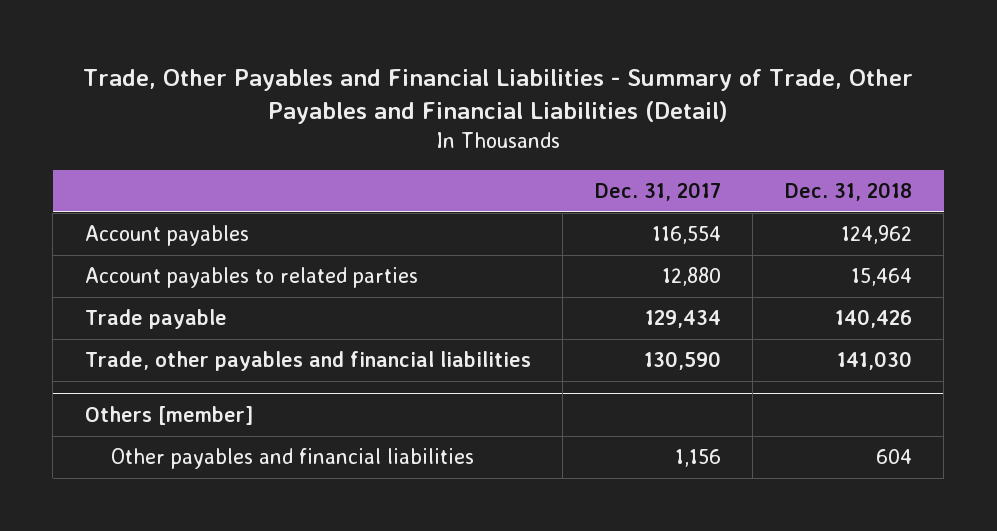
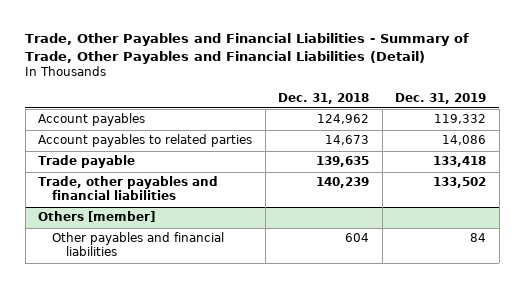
[594,182,721,202] Dec. 31, 2017 -> none
none -> [395,92,487,104] Dec. 31, 2019
[850,268,912,287] 15,464 -> [325,135,370,146] 14,673
[834,309,912,329] 140,426 -> [316,156,370,168] 139,635
[836,351,912,371] 141,030 -> [316,177,370,189] 140,239

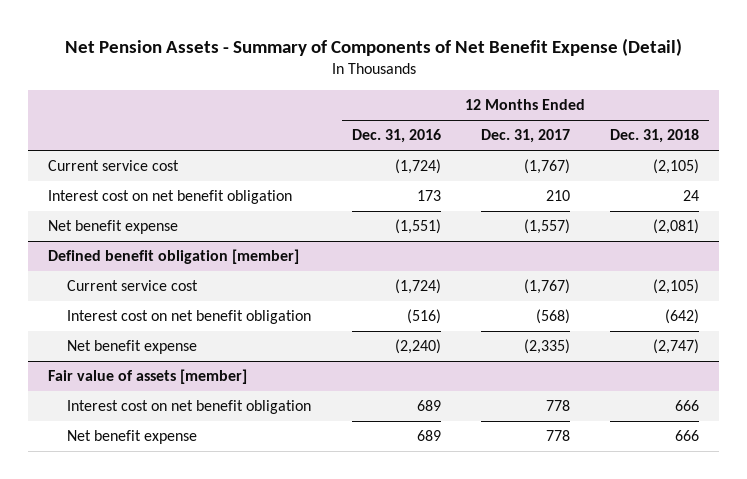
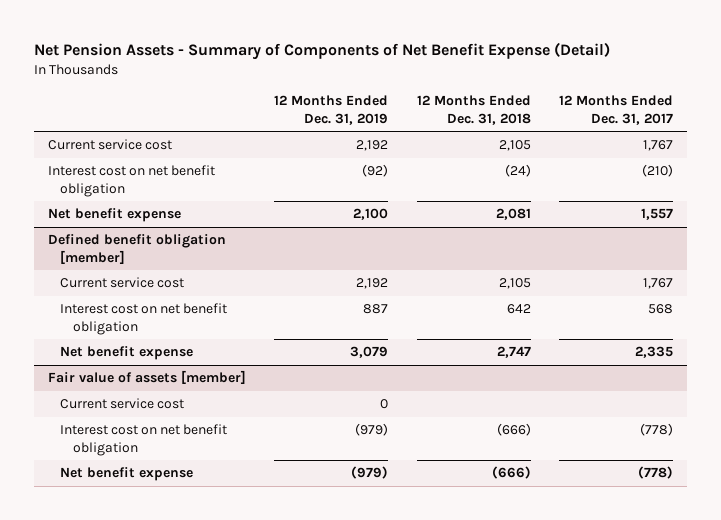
[351,129,441,144] Dec. 31, 2016 -> none
none -> [274,95,389,125] 12 Months Ended Dec. 31, 2019
[523,159,570,175] (1,767) -> [642,140,673,152] 1,767
[653,159,700,175] (2,105) -> [498,140,531,152] 2,105
[545,190,570,202] 210 -> [641,164,673,178] (210)
[683,190,700,202] 24 -> [504,164,531,178] (24)
[523,219,570,235] (1,557) -> [640,208,673,221] 1,557
[653,219,700,235] (2,081) -> [495,208,531,221] 2,081
[523,279,570,295] (1,767) -> [642,278,673,290] 1,767
[653,279,700,295] (2,105) -> [498,278,531,290] 2,105
[535,309,570,325] (568) -> [647,304,673,315] 568
[665,309,700,325] (642) -> [506,304,531,315] 642
[523,339,570,355] (2,335) -> [634,346,673,359] 2,335
[653,339,700,355] (2,747) -> [496,346,531,359] 2,747
none -> [60,398,185,410] Current service cost
[545,400,570,412] 778 -> [639,423,673,437] (778)
[675,400,700,412] 666 -> [496,423,531,437] (666)
[545,430,570,442] 778 -> [637,466,673,480] (778)
[675,430,700,442] 666 -> [491,466,531,480] (666)

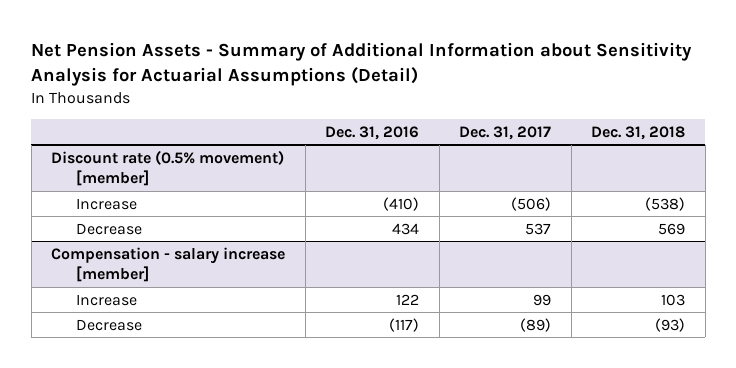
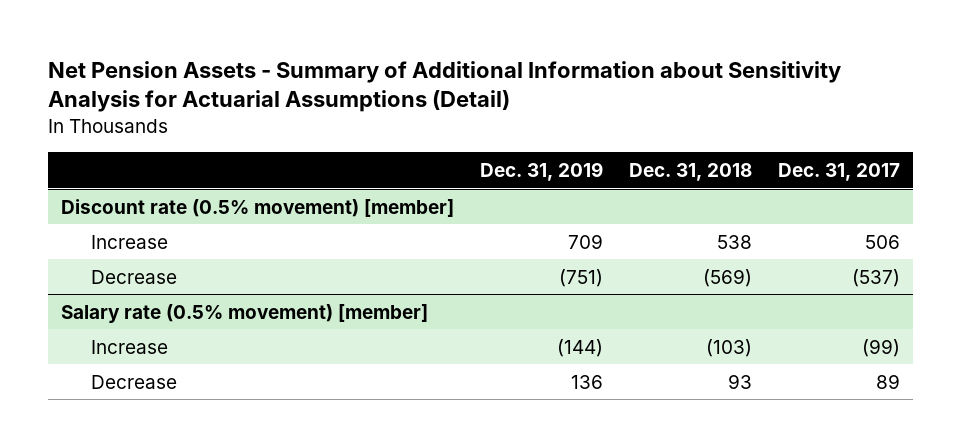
[325,125,420,140] Dec. 31, 2016 -> none
none -> [480,161,604,181] Dec. 31, 2019
[511,196,552,211] (506) -> [864,234,900,249] 506
[645,196,686,211] (538) -> [716,234,752,249] 538
[525,222,552,235] 537 -> [851,268,900,287] (537)
[658,222,686,235] 569 -> [702,268,752,287] (569)
[51,246,286,283] Compensation - salary increase [member] -> [61,303,429,323] Salary rate (0.5% movement) [member]
[533,293,552,306] 99 -> [861,338,900,357] (99)
[661,293,686,306] 103 -> [705,338,752,357] (103)
[520,317,552,332] (89) -> [875,373,900,389] 89
[655,317,686,332] (93) -> [727,373,752,389] 93

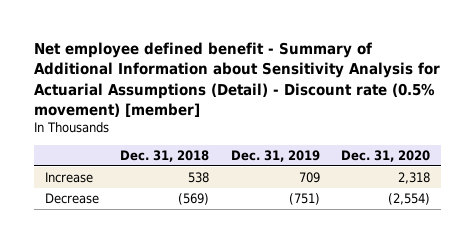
[48,60,842,113] Net Pension Assets - Summary of Additional Information about Sensitivity Analysis for Actuarial Assumptions (Detail) -> [34,42,441,117] Net employee defined benefit - Summary of Additional Information about Sensitivity Analysis for Actuarial Assumptions (Detail) - Discount rate (0.5% movement) [member]
[777,162,900,181] Dec. 31, 2017 -> none
none -> [341,150,431,163] Dec. 31, 2020
[61,198,455,217] Discount rate (0.5% movement) [member] -> none
[61,303,429,323] Salary rate (0.5% movement) [member] -> none
[90,339,168,354] Increase -> none
[90,374,177,389] Decrease -> none

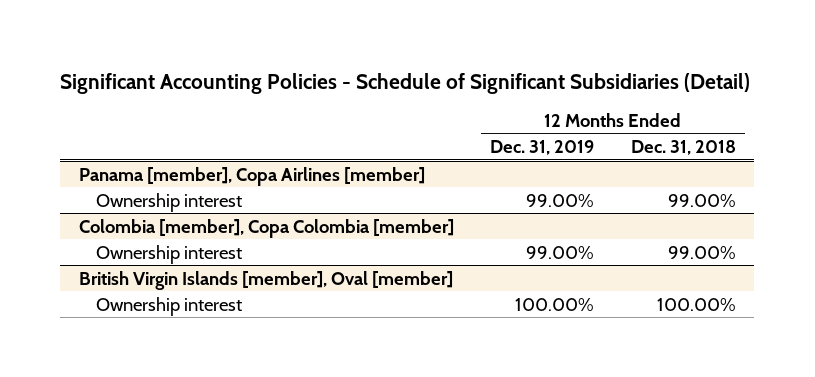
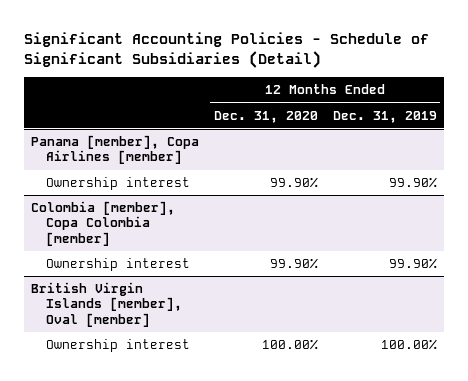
[630,139,736,155] Dec. 31, 2018 -> none
none -> [214,110,319,123] Dec. 31, 2020
[526,193,595,207] 99.00% -> [388,177,437,189] 99.90%
[526,245,595,259] 99.00% -> [388,258,437,270] 99.90%

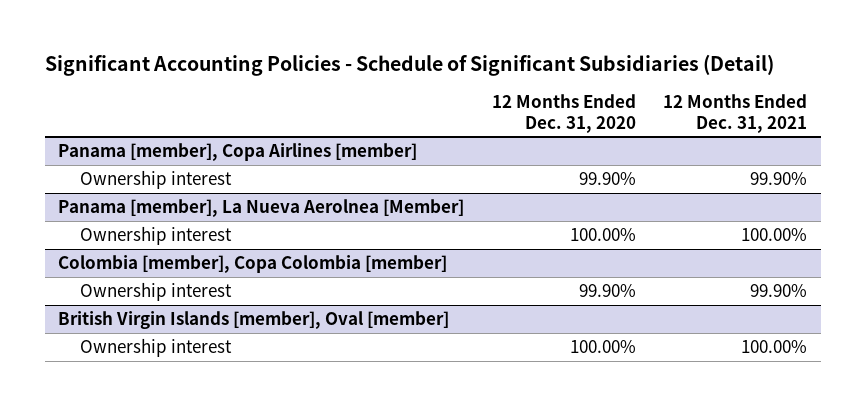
[332,110,437,123] Dec. 31, 2019 -> none
none -> [663,94,808,133] 12 Months Ended Dec. 31, 2021
none -> [58,199,465,218] Panama [member], La Nueva Aerolnea [Member]
none -> [80,226,233,246] Ownership interest

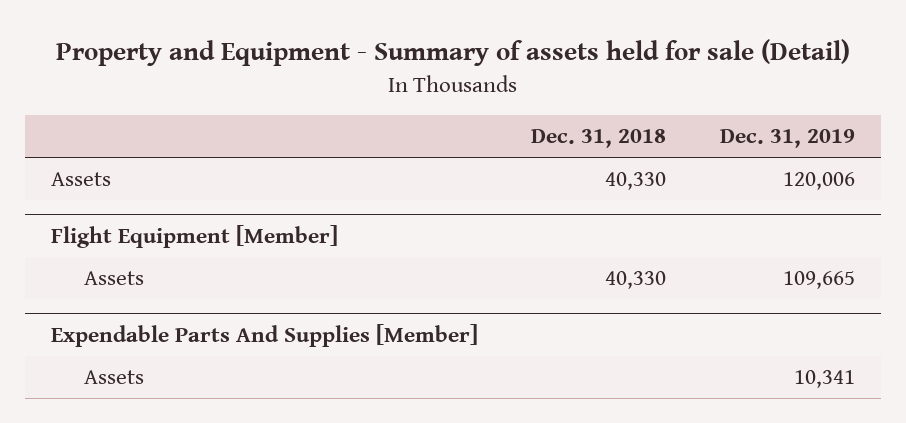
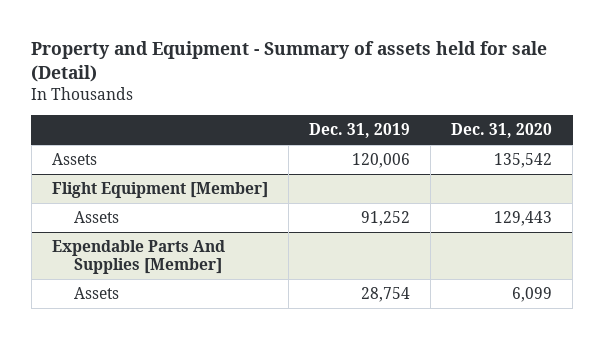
[531,129,667,149] Dec. 31, 2018 -> none
none -> [451,123,553,139] Dec. 31, 2020
[782,271,855,290] 109,665 -> [361,211,411,227] 91,252
[793,370,855,389] 10,341 -> [361,287,411,303] 28,754

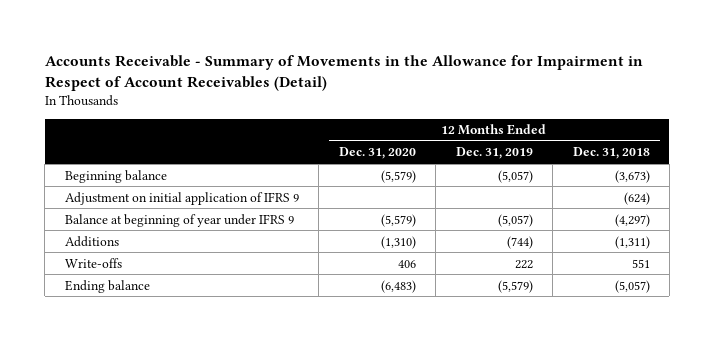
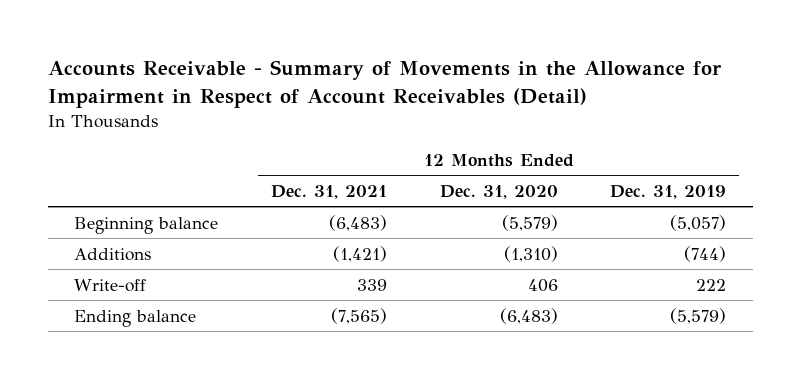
[572,147,650,160] Dec. 31, 2018 -> none
none -> [270,184,387,199] Dec. 31, 2021
[64,191,299,205] Adjustment on initial application of IFRS 9 -> none
[64,213,294,227] Balance at beginning of year under IFRS 9 -> none
[64,257,122,268] Write-offs -> [74,278,147,292] Write-off

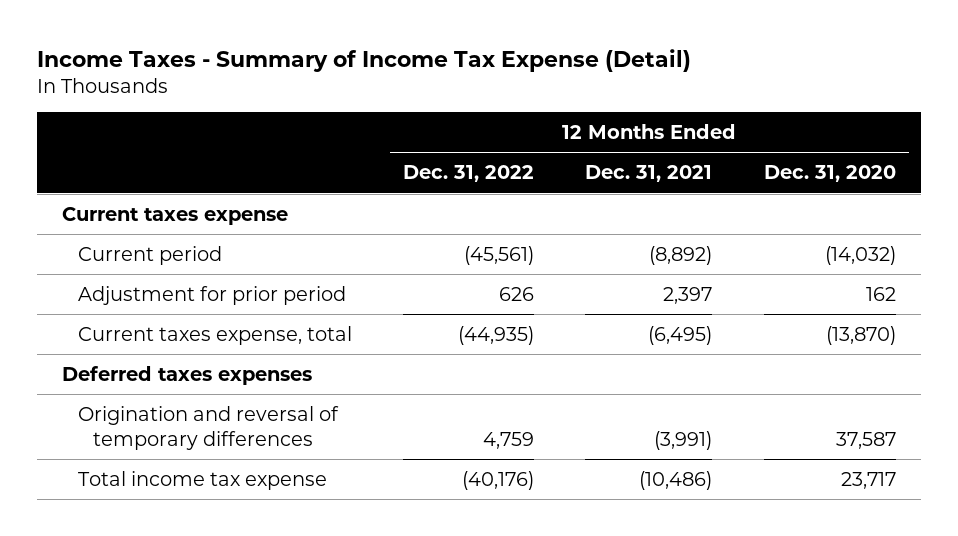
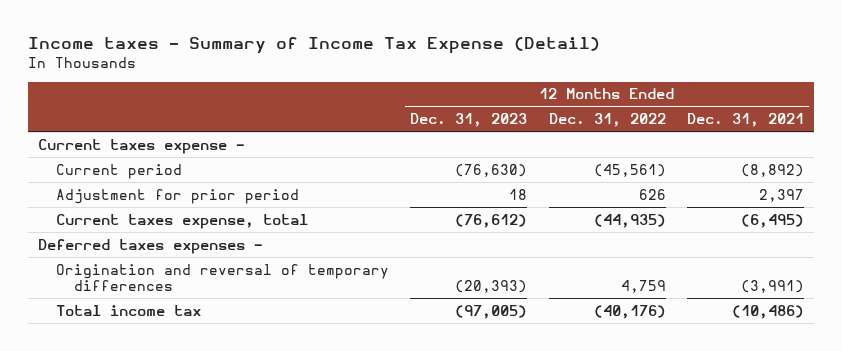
[36,48,691,72] Income Taxes - Summary of Income Tax Expense (Detail) -> [27,37,600,55] Income taxes - Summary of Income Tax Expense (Detail)
[763,165,896,183] Dec. 31, 2020 -> none
none -> [410,113,528,128] Dec. 31, 2023
[62,206,289,225] Current taxes expense -> [38,138,246,154] Current taxes expense -
[62,365,313,385] Deferred taxes expenses -> [38,238,264,254] Deferred taxes expenses -
[77,470,327,490] Total income tax expense -> [56,304,202,316] Total income tax

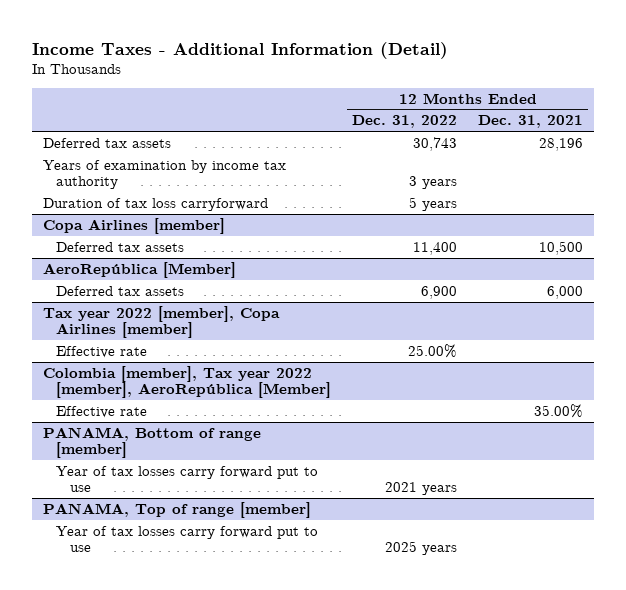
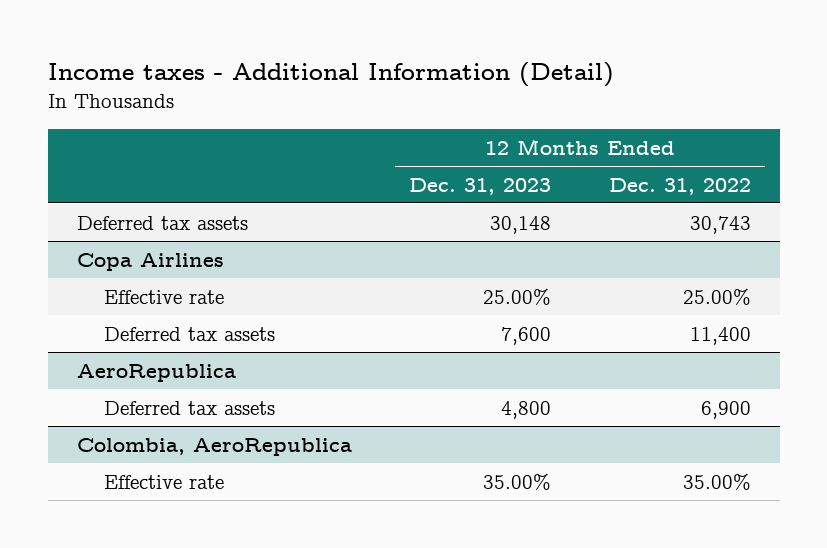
[32,41,449,59] Income Taxes - Additional Information (Detail) -> [47,62,614,88] Income taxes - Additional Information (Detail)
[478,115,584,129] Dec. 31, 2021 -> none
none -> [409,177,552,195] Dec. 31, 2023
[42,159,286,190] Years of examination by income tax authority -> none
[42,197,268,211] Duration of tax loss carryforward -> none
[42,217,225,234] Copa Airlines [member] -> [76,252,224,271] Copa Airlines
none -> [104,289,225,304] Effective rate
[42,261,236,278] AeroRepública [Member] -> [76,363,236,382] AeroRepublica
[42,305,280,339] Tax year 2022 [member], Copa Airlines [member] -> none
[42,365,332,399] Colombia [member], Tax year 2022 [member], AeroRepública [Member] -> none
[56,405,148,418] Effective rate -> none
[42,426,261,459] PANAMA, Bottom of range [member] -> none
[56,465,319,493] Year of tax losses carry forward put to use -> none
[42,501,311,518] PANAMA, Top of range [member] -> none
[56,525,319,553] Year of tax losses carry forward put to use -> none
none -> [76,437,352,456] Colombia, AeroRepublica
[408,343,458,358] 25.00% -> [682,472,751,490] 35.00%

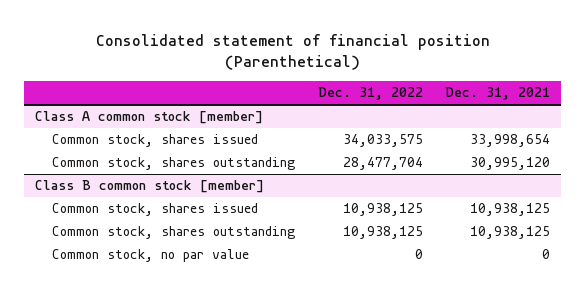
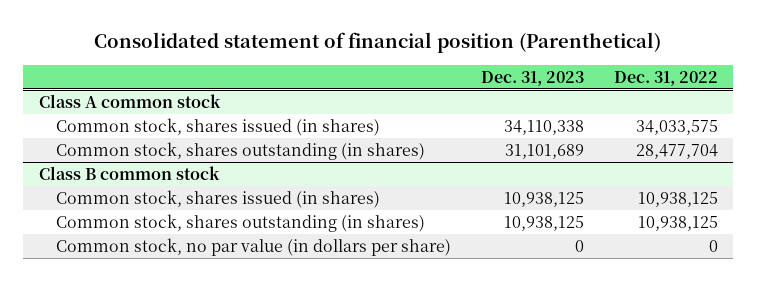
[445,87,551,101] Dec. 31, 2021 -> none
none -> [481,70,585,86] Dec. 31, 2023
[35,111,264,125] Class A common stock [member] -> [38,93,221,108] Class A common stock
[52,134,259,148] Common stock, shares issued -> [55,117,380,136] Common stock, shares issued (in shares)
[52,157,296,171] Common stock, shares outstanding -> [55,141,425,160] Common stock, shares outstanding (in shares)
[35,180,265,194] Class B common stock [member] -> [38,165,220,180] Class B common stock
[52,203,259,217] Common stock, shares issued -> [55,189,380,208] Common stock, shares issued (in shares)
[52,226,296,240] Common stock, shares outstanding -> [55,213,425,232] Common stock, shares outstanding (in shares)
[52,249,250,263] Common stock, no par value -> [55,237,451,256] Common stock, no par value (in dollars per share)

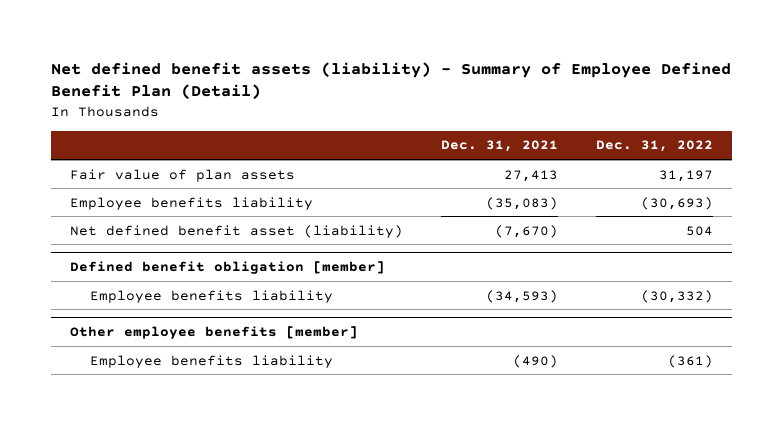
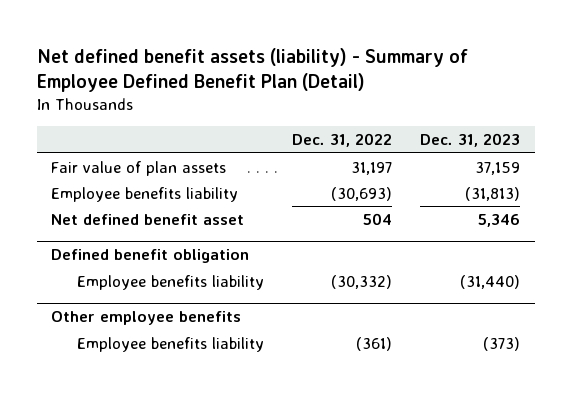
[441,140,559,153] Dec. 31, 2021 -> none
none -> [420,133,521,148] Dec. 31, 2023
[69,224,403,238] Net defined benefit asset (liability) -> [51,213,245,225] Net defined benefit asset
[69,261,385,275] Defined benefit obligation [member] -> [51,249,250,264] Defined benefit obligation
[69,326,358,340] Other employee benefits [member] -> [51,311,242,326] Other employee benefits

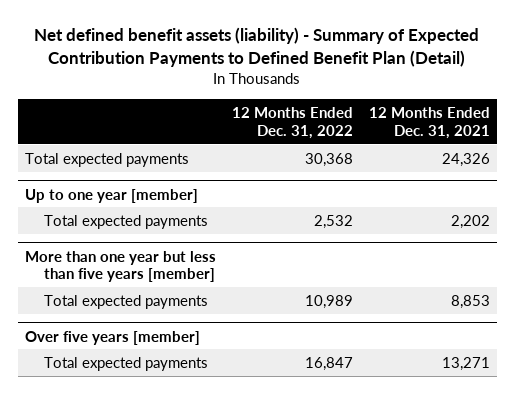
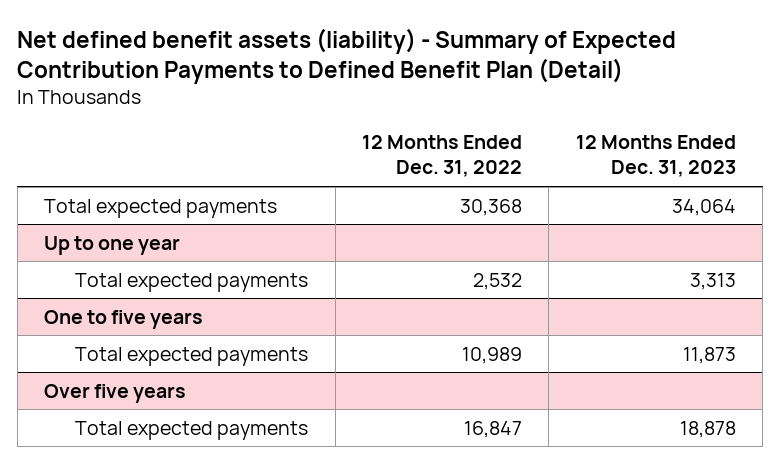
[368,106,490,139] 12 Months Ended Dec. 31, 2021 -> none
none -> [575,135,736,178] 12 Months Ended Dec. 31, 2023
[25,188,199,203] Up to one year [member] -> [44,235,181,255] Up to one year
[25,250,217,283] More than one year but less than five years [member] -> none
none -> [44,309,204,329] One to five years
[25,330,201,345] Over five years [member] -> [44,383,187,403] Over five years

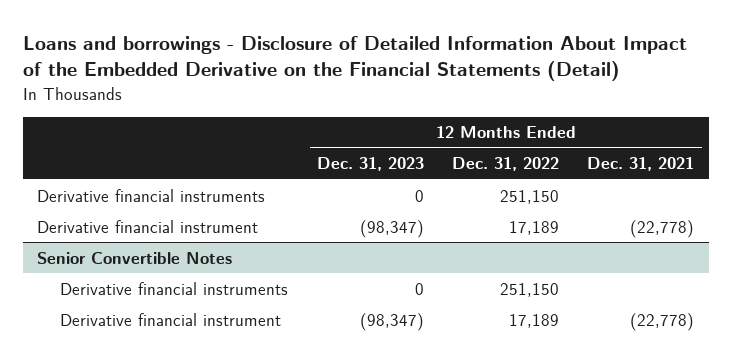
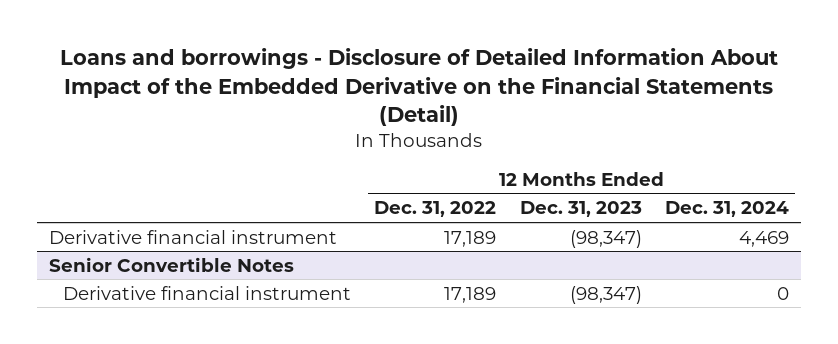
[587,157,695,172] Dec. 31, 2021 -> none
none -> [665,201,790,218] Dec. 31, 2024
[37,188,266,202] Derivative financial instruments -> none
[60,281,289,295] Derivative financial instruments -> none

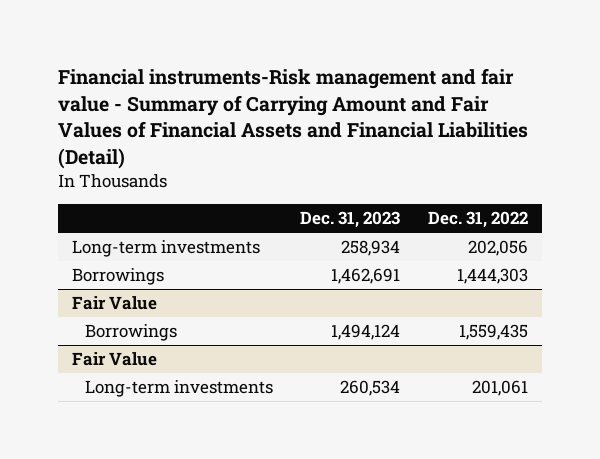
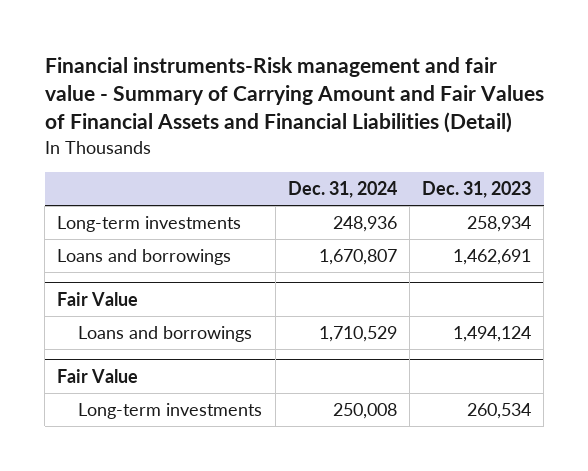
[428,211,529,229] Dec. 31, 2022 -> none
none -> [287,181,397,199] Dec. 31, 2024
[71,268,164,286] Borrowings -> [57,249,232,266] Loans and borrowings
[84,324,177,342] Borrowings -> [78,326,253,343] Loans and borrowings

